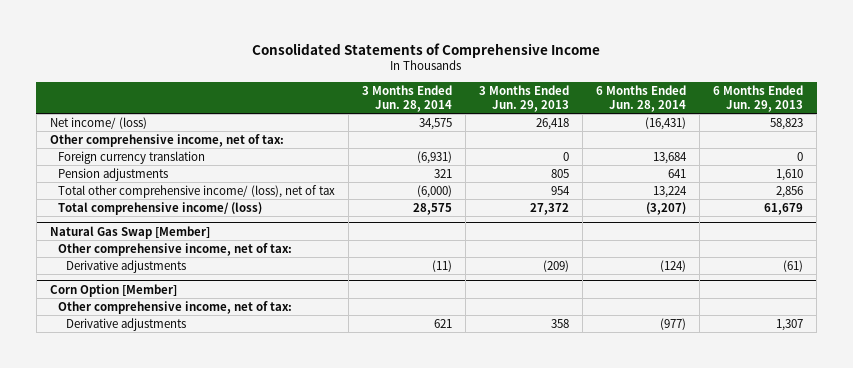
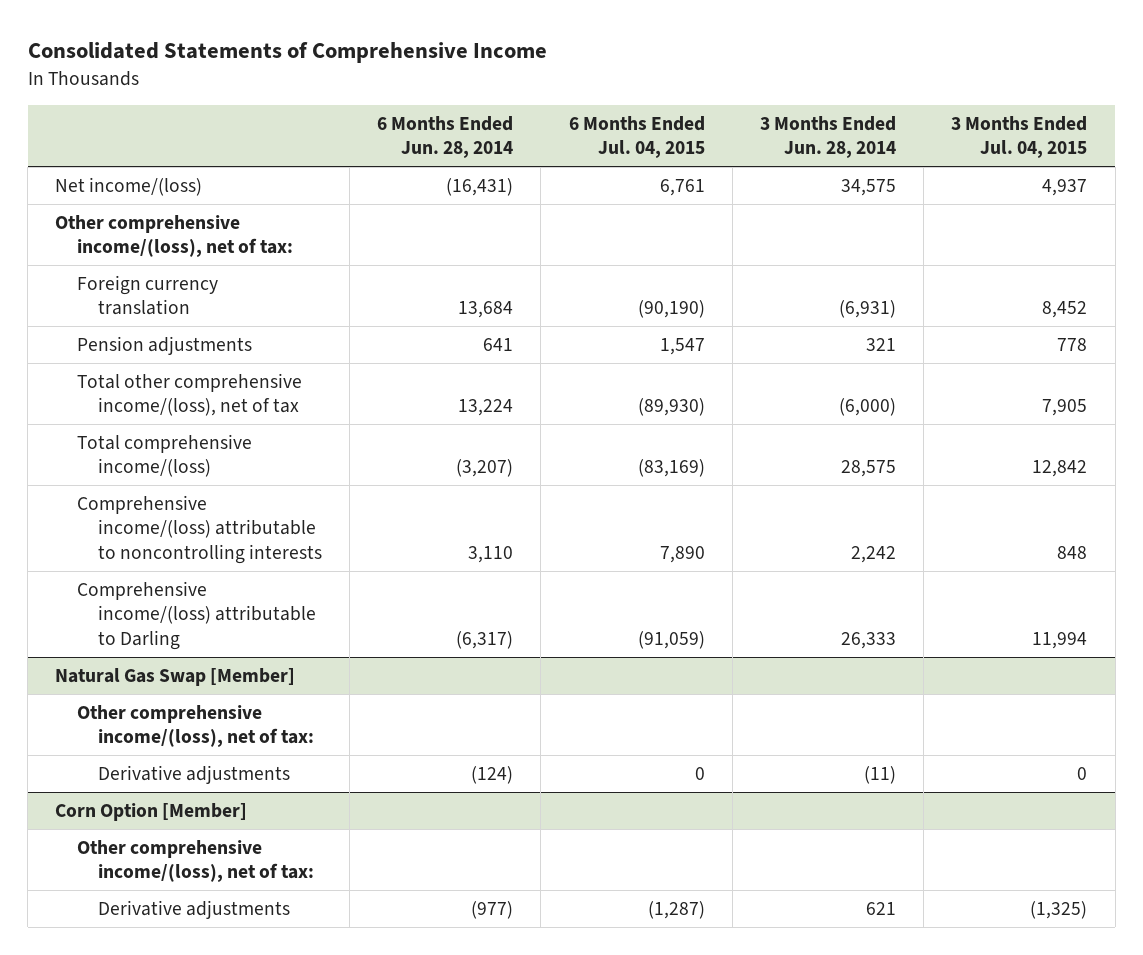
[479,85,570,112] 3 Months Ended Jun. 29, 2013 -> none
[713,85,804,112] 6 Months Ended Jun. 29, 2013 -> none
none -> [568,115,705,159] 6 Months Ended Jul. 04, 2015
none -> [951,115,1088,159] 3 Months Ended Jul. 04, 2015
[49,117,147,130] Net income/ (loss) -> [55,176,203,196] Net income/(loss)
[49,134,284,148] Other comprehensive income, net of tax: -> [55,214,293,258] Other comprehensive income/(loss), net of tax:
[58,185,336,199] Total other comprehensive income/ (loss), net of tax -> [76,372,302,417] Total other comprehensive income/(loss), net of tax
[58,202,263,216] Total comprehensive income/ (loss) -> [76,433,252,478] Total comprehensive income/(loss)
none -> [76,494,322,564] Comprehensive income/(loss) attributable to noncontrolling interests
none -> [76,580,316,650] Comprehensive income/(loss) attributable to Darling
[58,243,293,257] Other comprehensive income, net of tax: -> [76,704,314,748] Other comprehensive income/(loss), net of tax:
[58,301,293,315] Other comprehensive income, net of tax: -> [76,839,314,883] Other comprehensive income/(loss), net of tax:

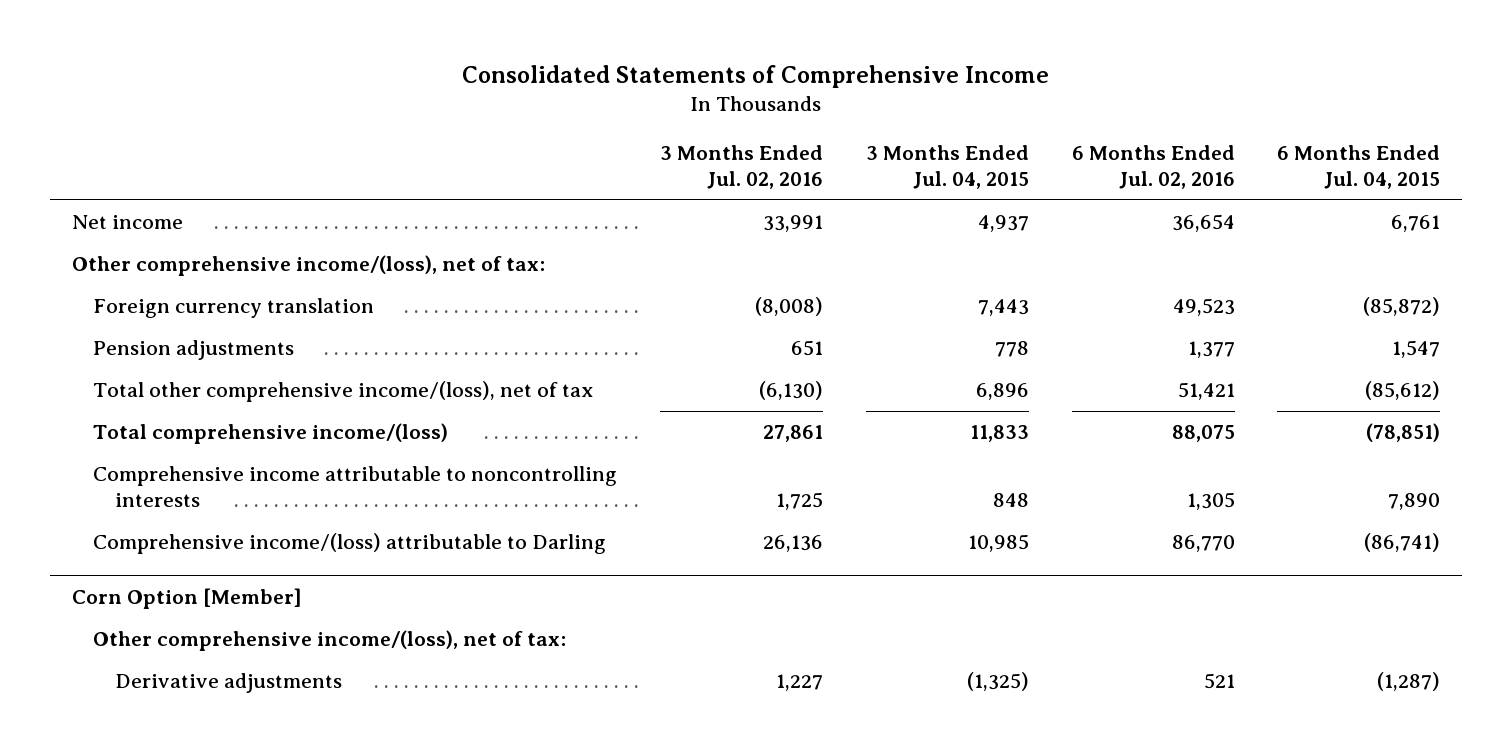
[377,115,514,159] 6 Months Ended Jun. 28, 2014 -> none
[760,115,897,159] 3 Months Ended Jun. 28, 2014 -> none
none -> [660,145,824,190] 3 Months Ended Jul. 02, 2016
none -> [1071,145,1235,190] 6 Months Ended Jul. 02, 2016
[55,176,203,196] Net income/(loss) -> [71,215,183,230] Net income
[637,300,705,319] (90,190) -> [1363,297,1441,317] (85,872)
[1042,301,1088,319] 8,452 -> [977,299,1029,317] 7,443
[55,667,296,686] Natural Gas Swap [Member] -> none
[76,704,314,748] Other comprehensive income/(loss), net of tax: -> none
[97,764,290,784] Derivative adjustments -> none
[637,398,705,417] (89,930) -> [1365,381,1441,401] (85,612)
[1042,399,1088,417] 7,905 -> [975,383,1029,401] 6,896
[637,459,705,478] (83,169) -> [1366,423,1441,443] (78,851)
[1032,460,1088,478] 12,842 -> [969,425,1029,443] 11,833
[76,494,322,564] Comprehensive income/(loss) attributable to noncontrolling interests -> [93,466,618,507] Comprehensive income attributable to noncontrolling interests
[637,630,705,649] (91,059) -> [1364,533,1441,553] (86,741)
[1032,631,1088,649] 11,994 -> [967,534,1029,553] 10,985

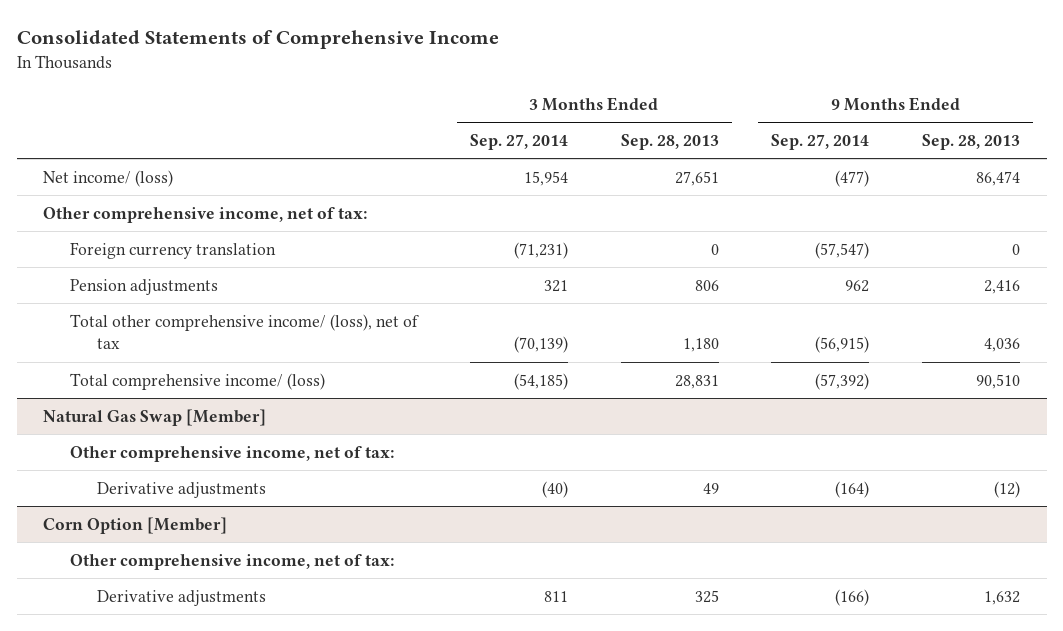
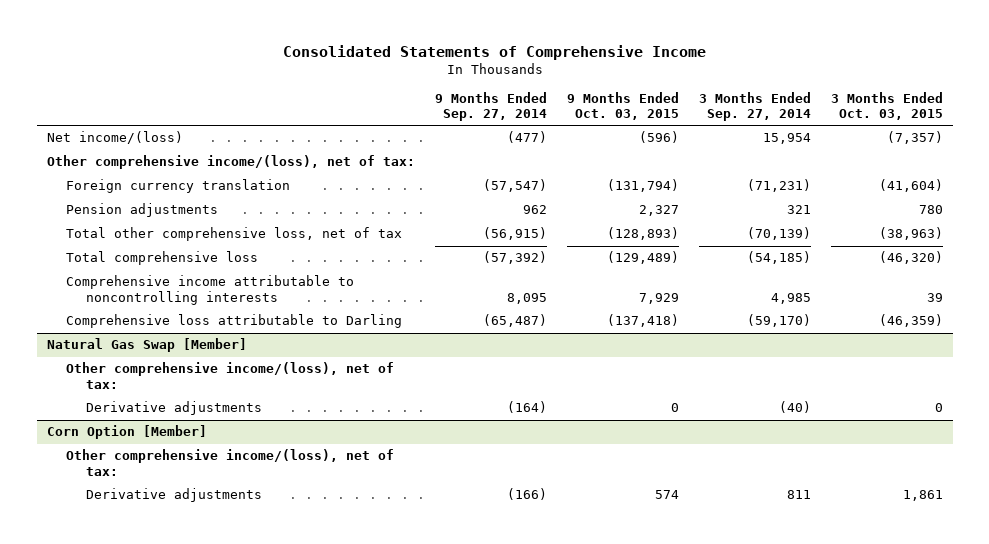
[620,134,719,151] Sep. 28, 2013 -> none
[922,134,1021,151] Sep. 28, 2013 -> none
none -> [566,91,679,121] 9 Months Ended Oct. 03, 2015
none -> [830,91,943,121] 3 Months Ended Oct. 03, 2015
[43,169,174,187] Net income/ (loss) -> [46,131,183,145] Net income/(loss)
[43,206,368,223] Other comprehensive income, net of tax: -> [46,155,415,170] Other comprehensive income/(loss), net of tax:
[69,313,419,350] Total other comprehensive income/ (loss), net of tax -> [66,227,403,242] Total other comprehensive loss, net of tax
[69,372,325,390] Total comprehensive income/ (loss) -> [66,251,259,266] Total comprehensive loss
none -> [66,275,355,305] Comprehensive income attributable to noncontrolling interests
none -> [66,314,403,329] Comprehensive loss attributable to Darling
[69,445,394,462] Other comprehensive income, net of tax: -> [66,362,395,389] Other comprehensive income/(loss), net of tax:
[69,553,394,570] Other comprehensive income, net of tax: -> [66,449,395,476] Other comprehensive income/(loss), net of tax:

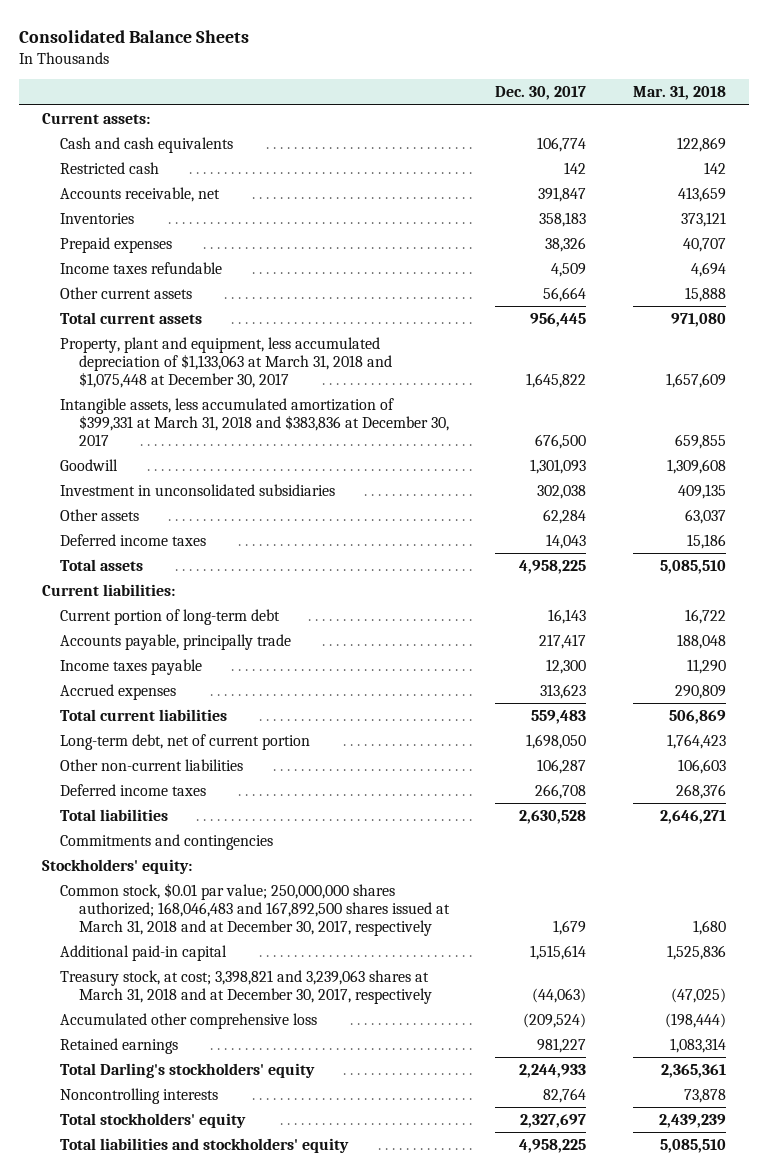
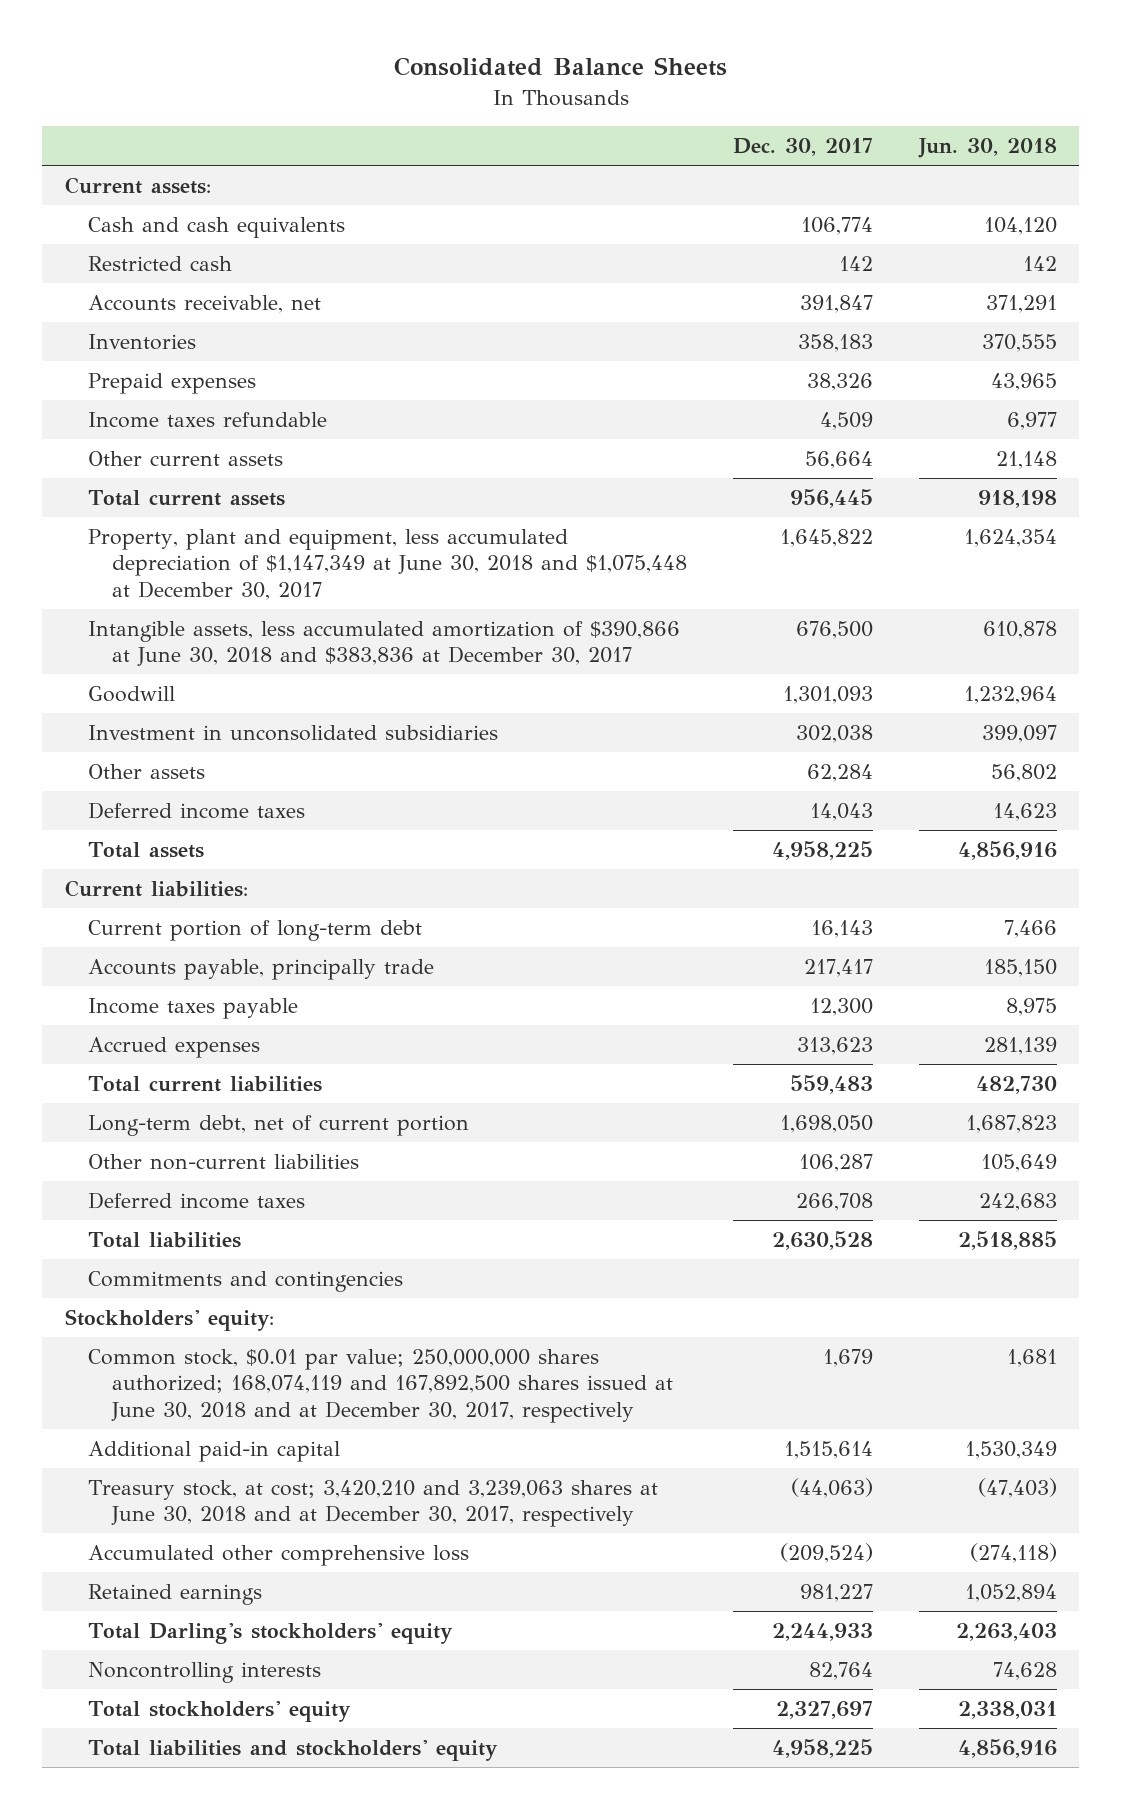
[632,86,726,101] Mar. 31, 2018 -> none
none -> [917,138,1057,159] Jun. 30, 2018
[60,336,392,388] Property, plant and equipment, less accumulated depreciation of $1,133,063 at March 31, 2018 and $1,075,448 at December 30, 2017 -> [88,528,688,600] Property, plant and equipment, less accumulated depreciation of $1,147,349 at June 30, 2018 and $1,075,448 at December 30, 2017
[60,397,449,446] Intangible assets, less accumulated amortization of $399,331 at March 31, 2018 and $383,836 at December 30, 2017 -> [88,620,681,667] Intangible assets, less accumulated amortization of $390,866 at June 30, 2018 and $383,836 at December 30, 2017
[60,882,450,936] Common stock, $0.01 par value; 250,000,000 shares authorized; 168,046,483 and 167,892,500 shares issued at March 31, 2018 and at December 30, 2017, respectively -> [88,1348,674,1423] Common stock, $0.01 par value; 250,000,000 shares authorized; 168,074,119 and 167,892,500 shares issued at June 30, 2018 and at December 30, 2017, respectively
[60,969,432,1004] Treasury stock, at cost; 3,398,821 and 3,239,063 shares at March 31, 2018 and at December 30, 2017, respectively -> [88,1479,659,1528] Treasury stock, at cost; 3,420,210 and 3,239,063 shares at June 30, 2018 and at December 30, 2017, respectively

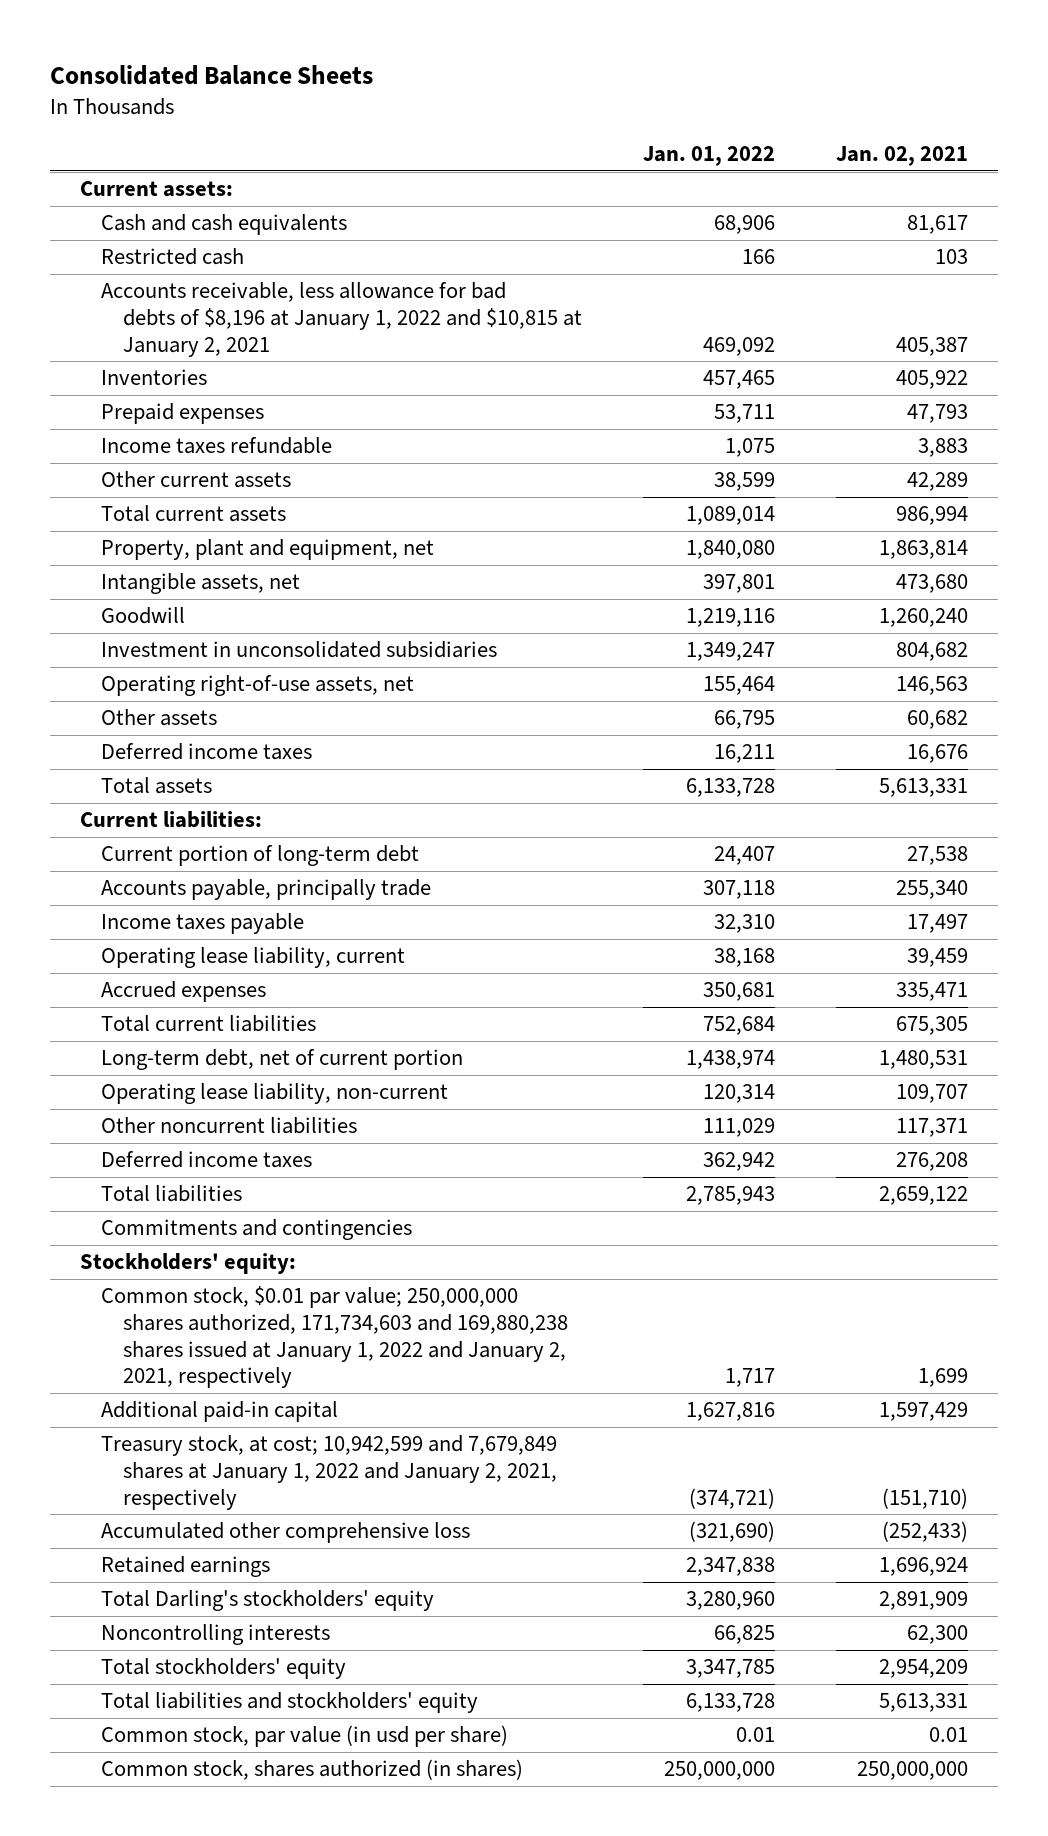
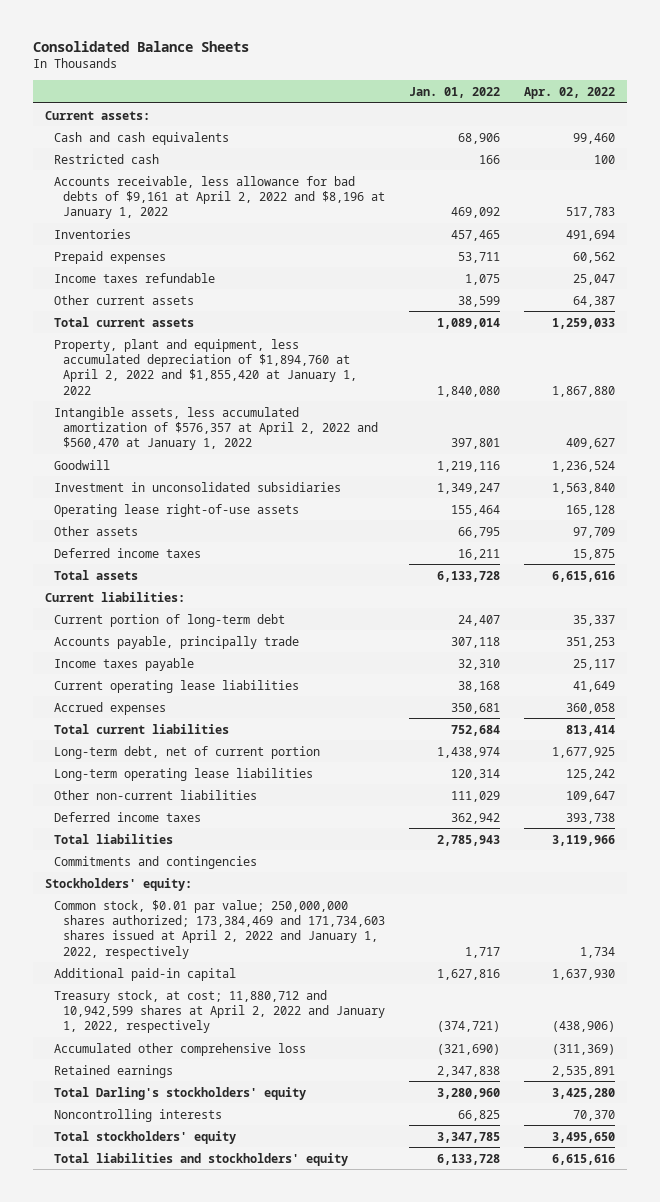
[835,146,968,167] Jan. 02, 2021 -> none
none -> [523,87,615,100] Apr. 02, 2022
[101,282,582,357] Accounts receivable, less allowance for bad debts of $8,196 at January 1, 2022 and $10,815 at January 2, 2021 -> [54,175,386,220] Accounts receivable, less allowance for bad debts of $9,161 at April 2, 2022 and $8,196 at January 1, 2022
[101,539,435,561] Property, plant and equipment, net -> [54,338,358,395] Property, plant and equipment, less accumulated depreciation of $1,894,760 at April 2, 2022 and $1,855,420 at January 1, 2022
[101,573,301,595] Intangible assets, net -> [54,406,379,451] Intangible assets, less accumulated amortization of $576,357 at April 2, 2022 and $560,470 at January 1, 2022
[101,675,415,697] Operating right-of-use assets, net -> [54,503,300,517] Operating lease right-of-use assets
[101,947,406,969] Operating lease liability, current -> [54,679,300,693] Current operating lease liabilities
[101,1083,449,1105] Operating lease liability, non-current -> [54,767,314,781] Long-term operating lease liabilities
[101,1117,358,1135] Other noncurrent liabilities -> [54,789,258,800] Other non-current liabilities
[101,1286,568,1389] Common stock, $0.01 par value; 250,000,000 shares authorized, 171,734,603 and 169,880,238 shares issued at January 1, 2022 and January 2, 2021, respectively -> [54,899,386,959] Common stock, $0.01 par value; 250,000,000 shares authorized; 173,384,469 and 171,734,603 shares issued at April 2, 2022 and January 1, 2022, respectively
[101,1435,558,1510] Treasury stock, at cost; 10,942,599 and 7,679,849 shares at January 1, 2022 and January 2, 2021, respectively -> [54,989,386,1034] Treasury stock, at cost; 11,880,712 and 10,942,599 shares at April 2, 2022 and January 1, 2022, respectively
[101,1725,509,1748] Common stock, par value (in usd per share) -> none
[101,1759,524,1781] Common stock, shares authorized (in shares) -> none

